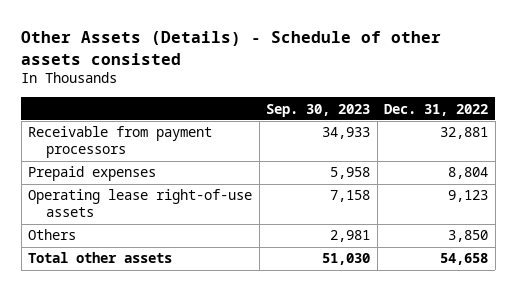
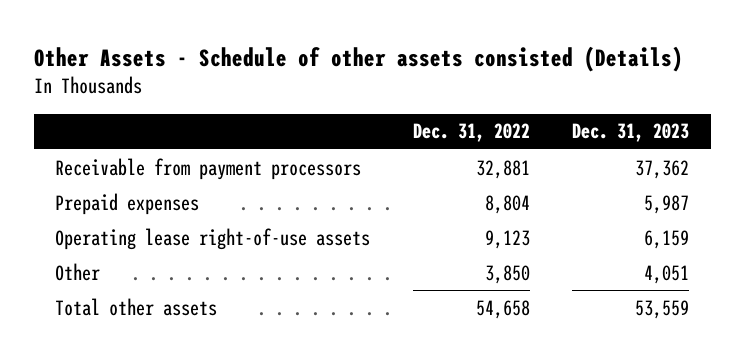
[21,30,442,65] Other Assets (Details) - Schedule of other assets consisted -> [34,45,684,72] Other Assets - Schedule of other assets consisted (Details)
[266,103,371,117] Sep. 30, 2023 -> none
none -> [572,123,690,143] Dec. 31, 2023
[28,229,77,241] Others -> [55,262,101,281] Other

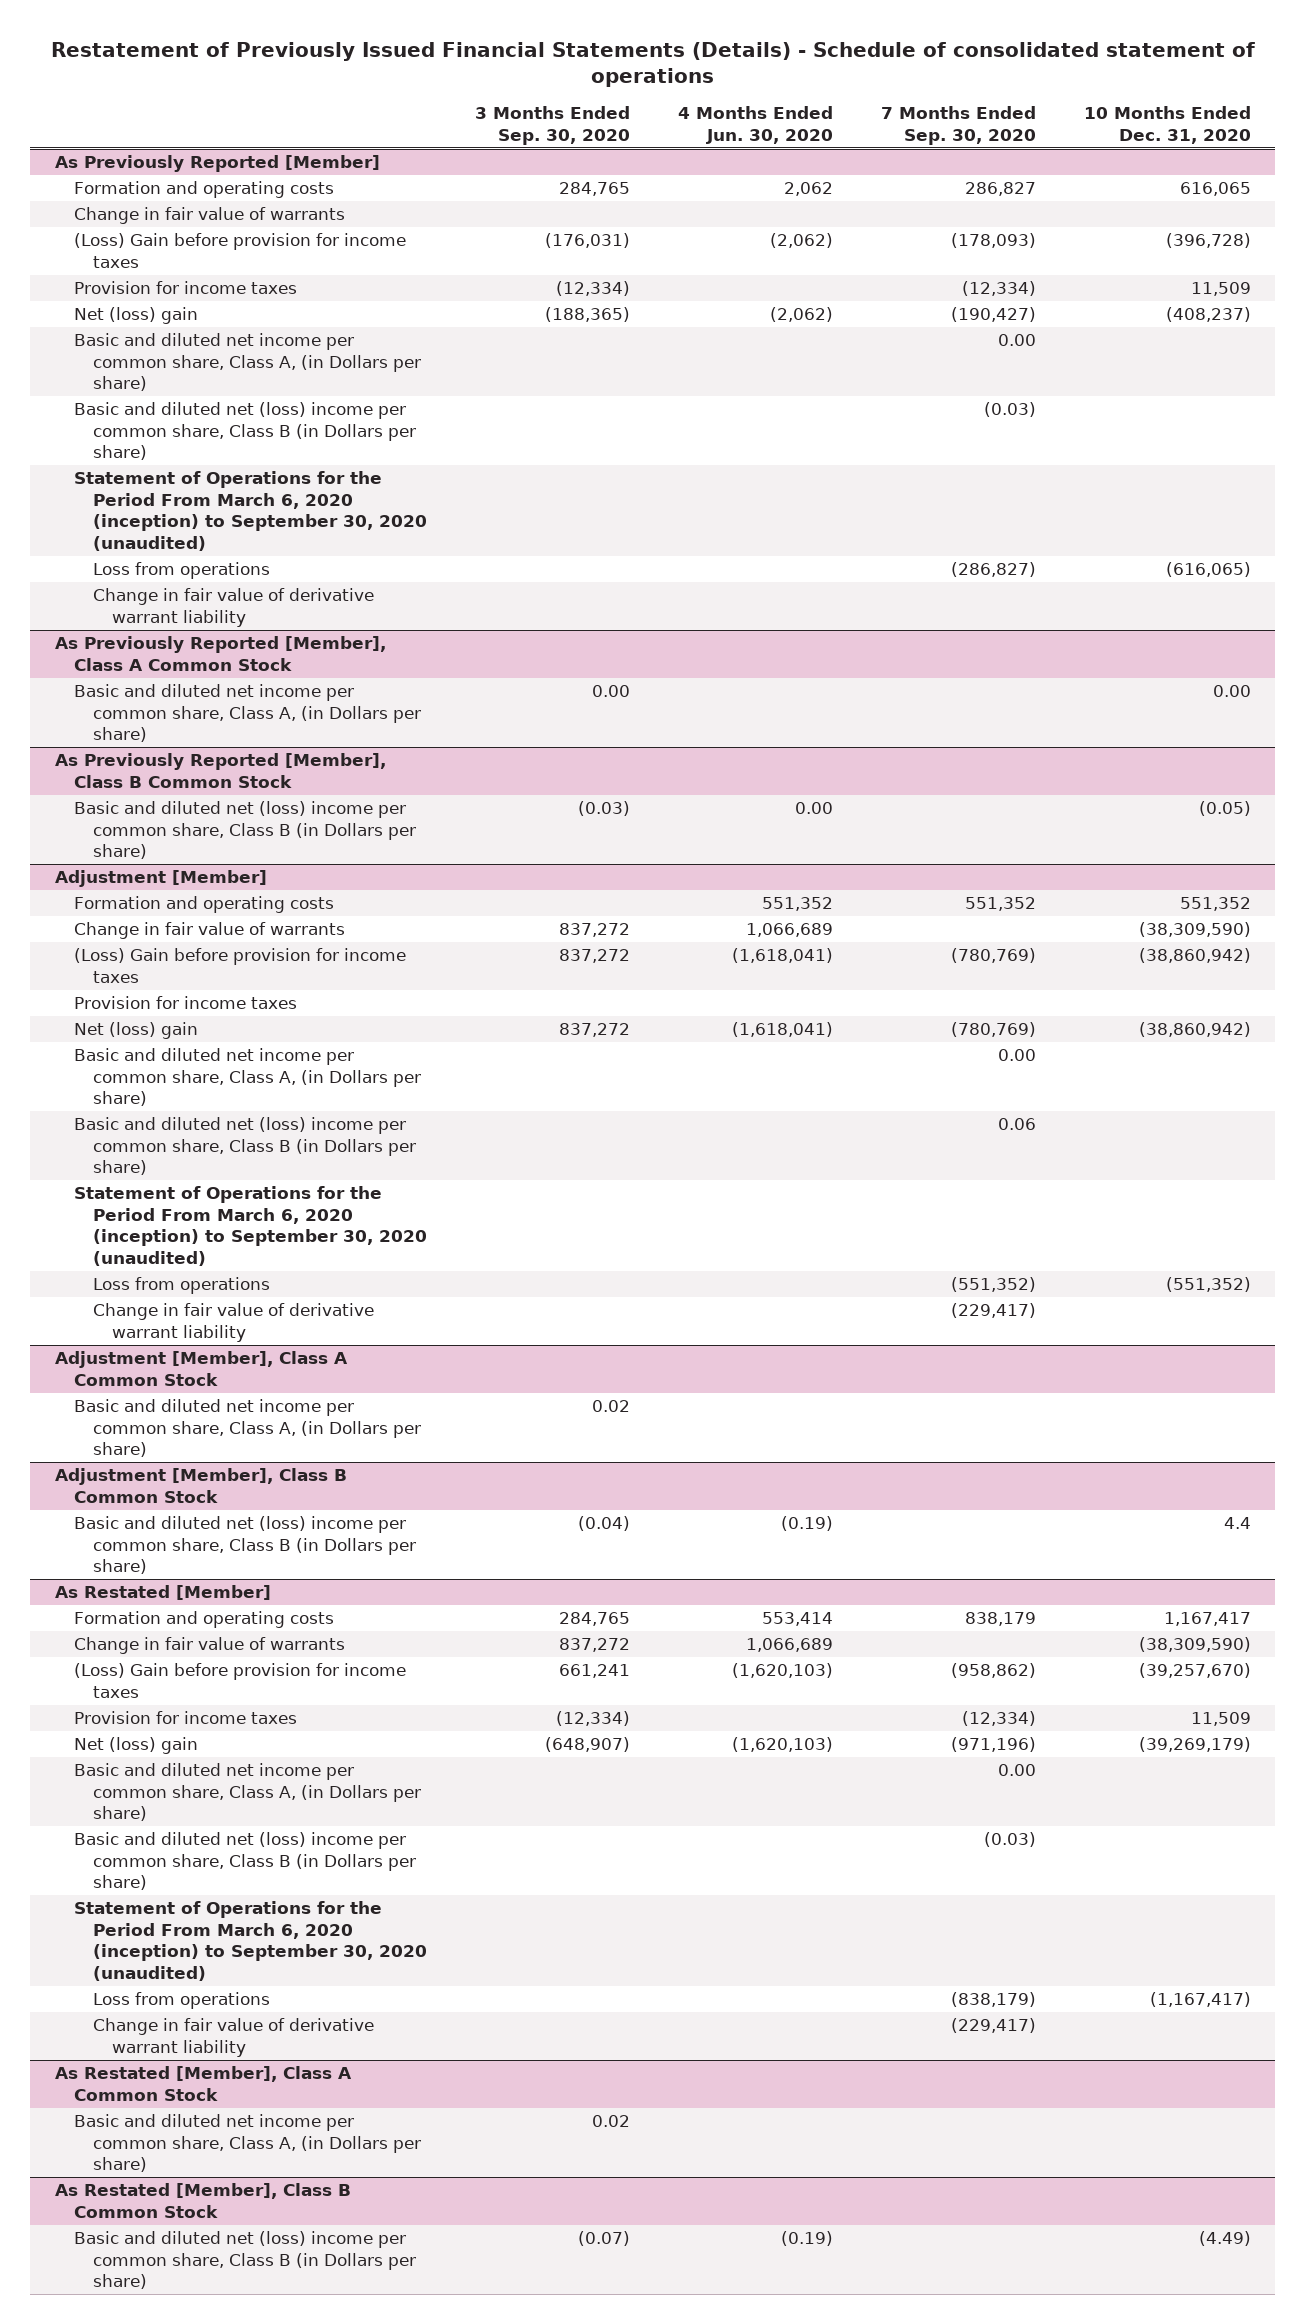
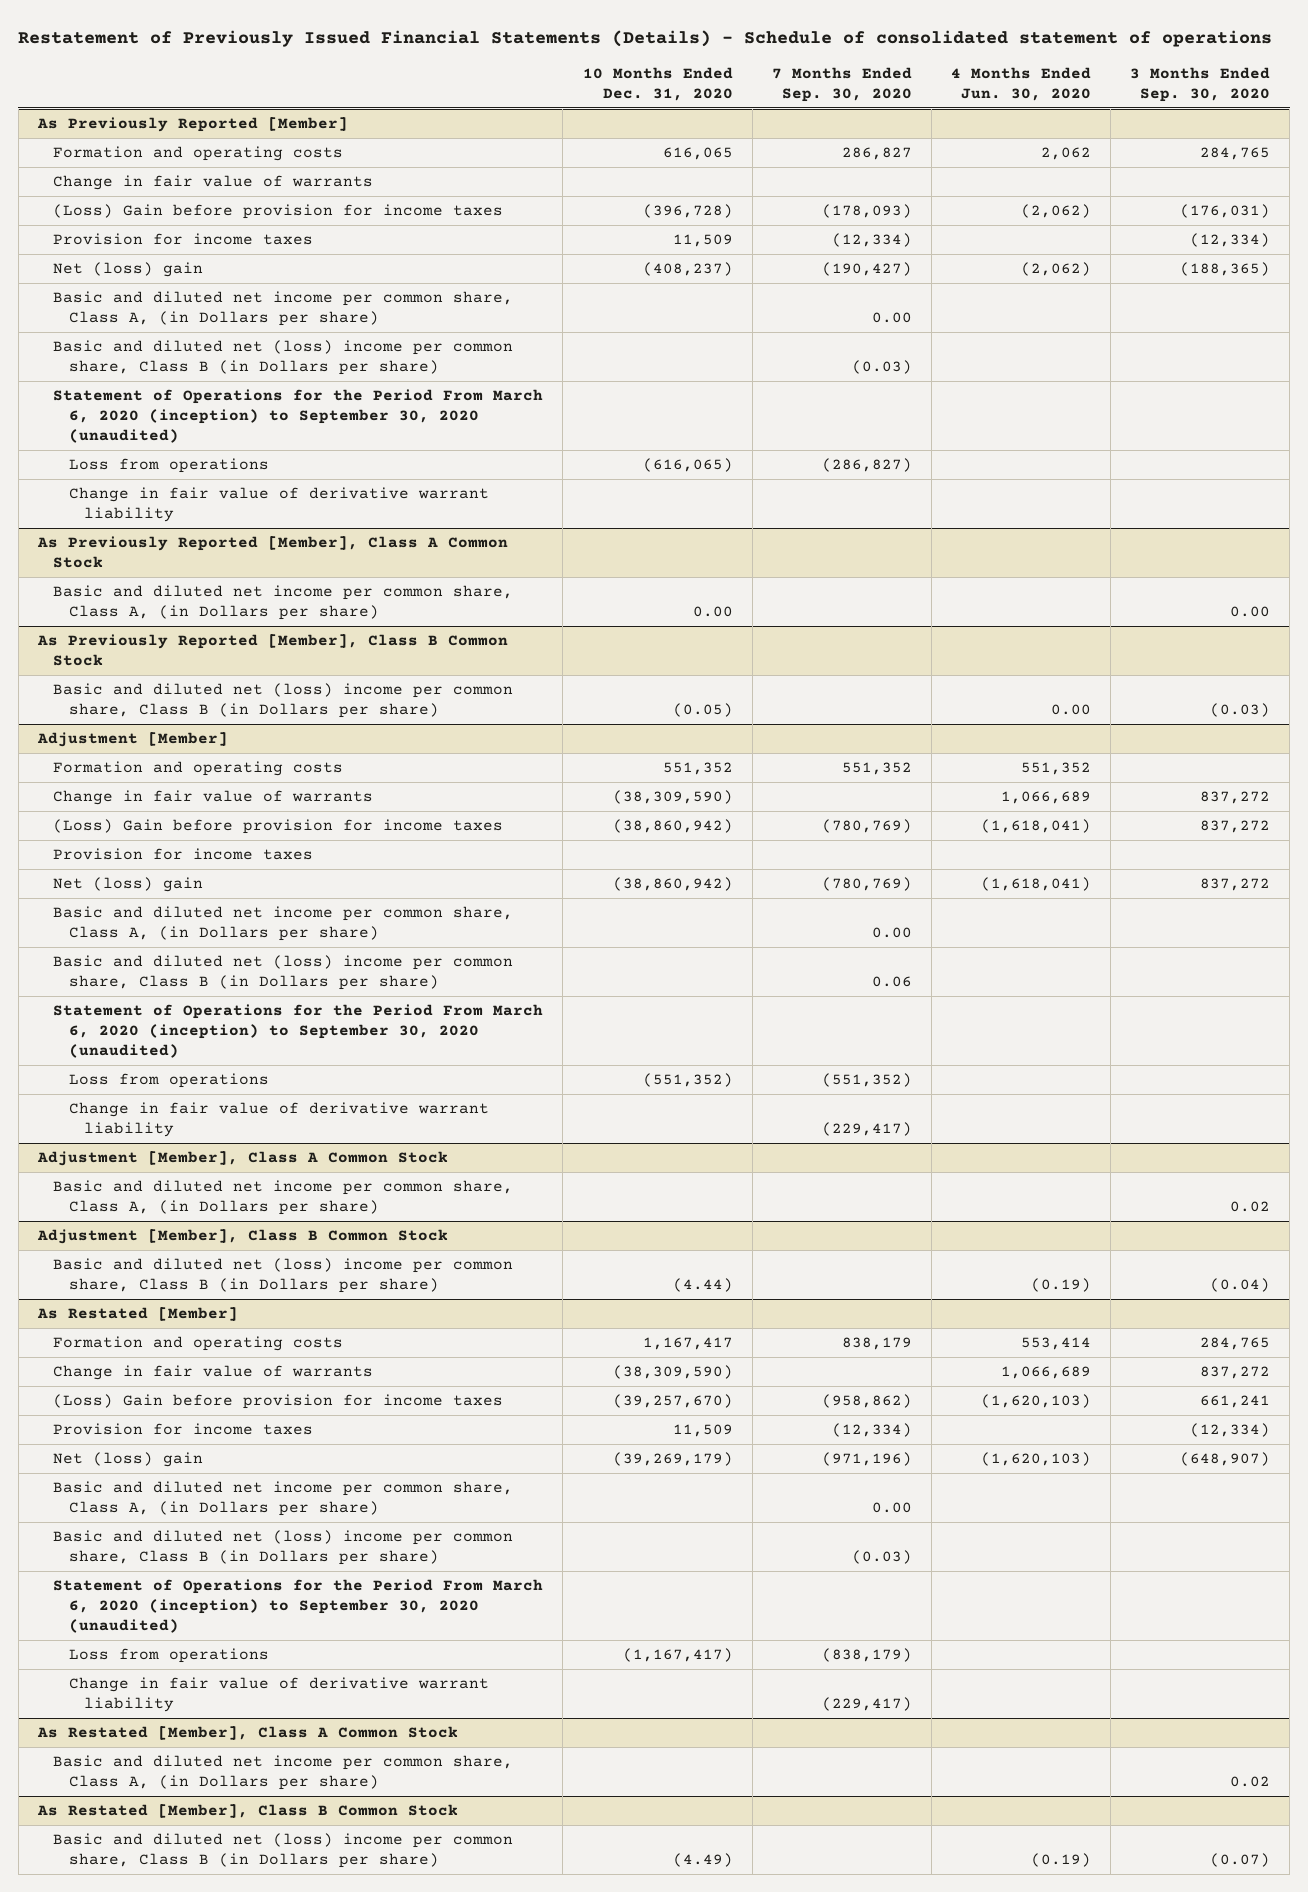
[1224,1517,1252,1530] 4.4 -> [672,1278,733,1293] (4.44)

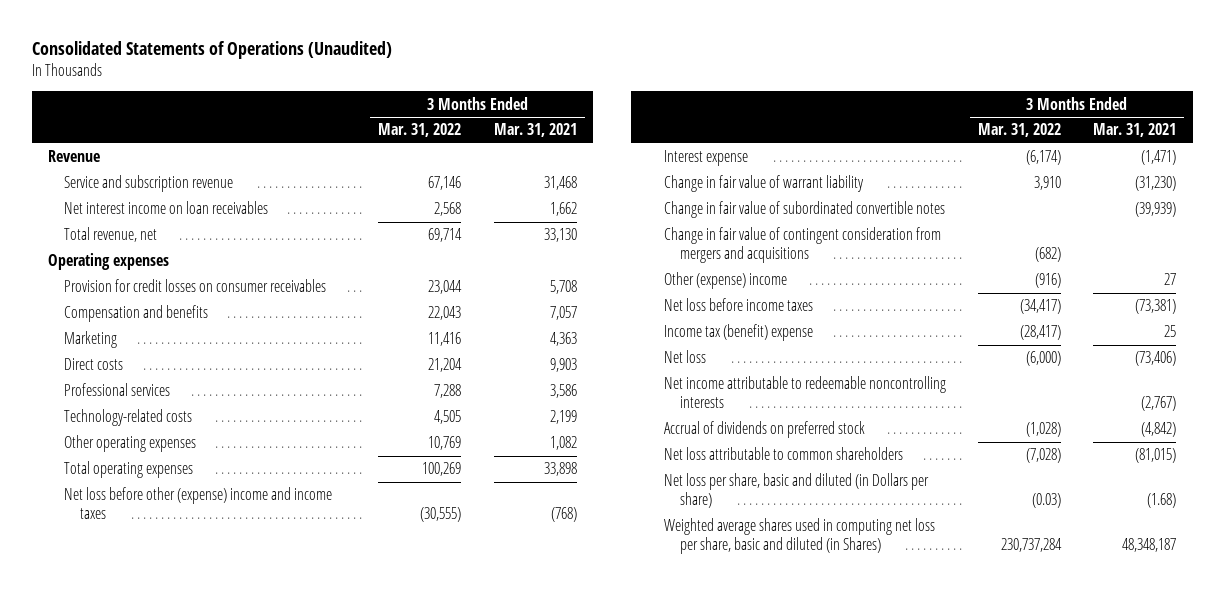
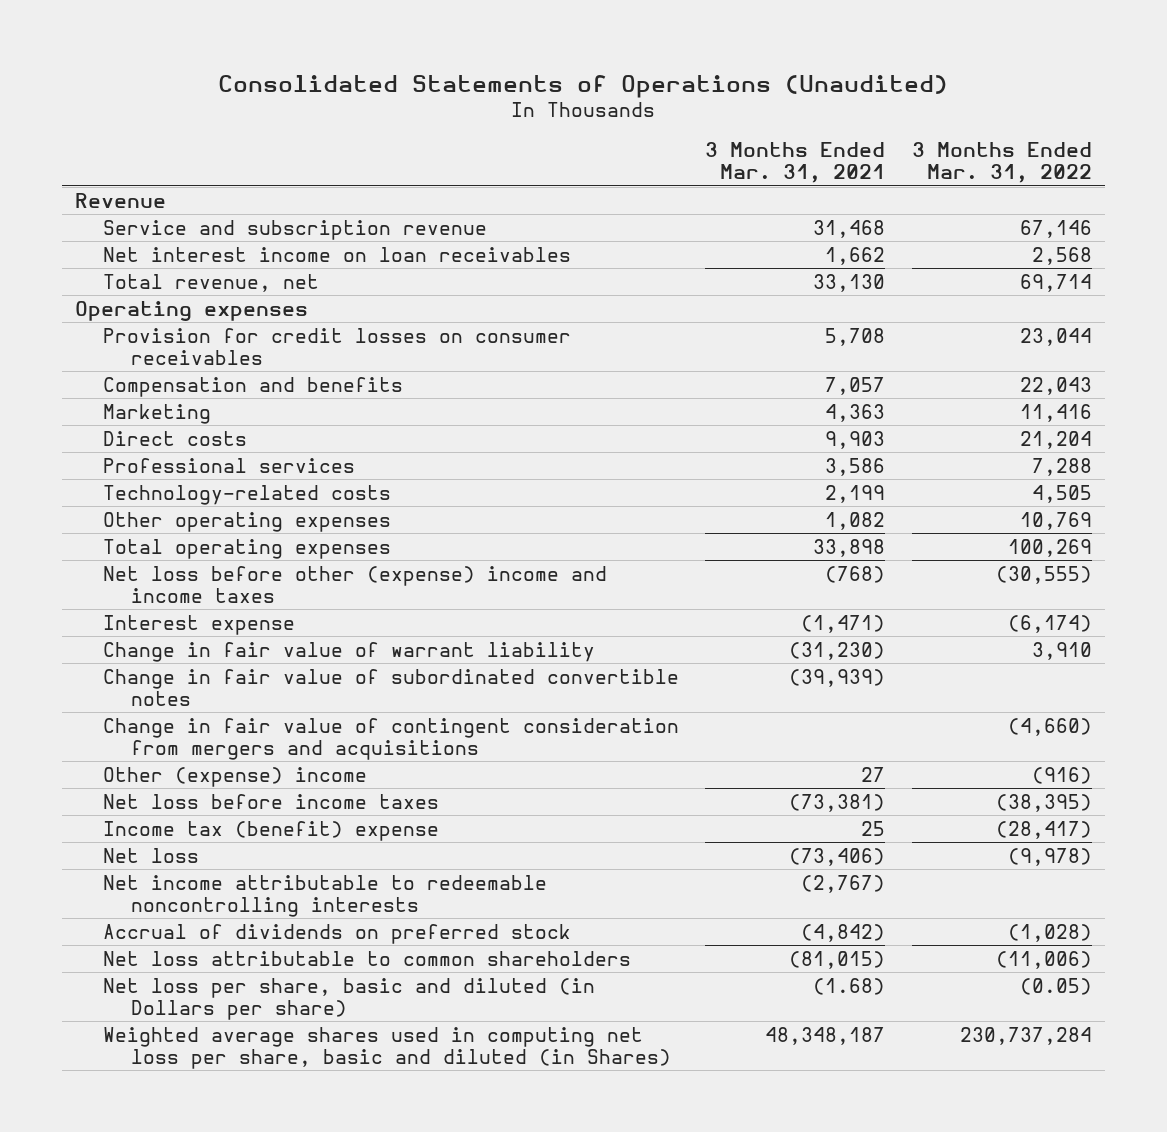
[1034,247,1061,263] (682) -> [1007,717,1092,736] (4,660)
[1019,299,1061,315] (34,417) -> [995,793,1092,812] (38,395)
[1025,351,1061,367] (6,000) -> [1007,847,1092,866] (9,978)
[1025,448,1061,464] (7,028) -> [995,950,1092,969] (11,006)
[1031,493,1061,509] (0.03) -> [1019,977,1092,995] (0.05)

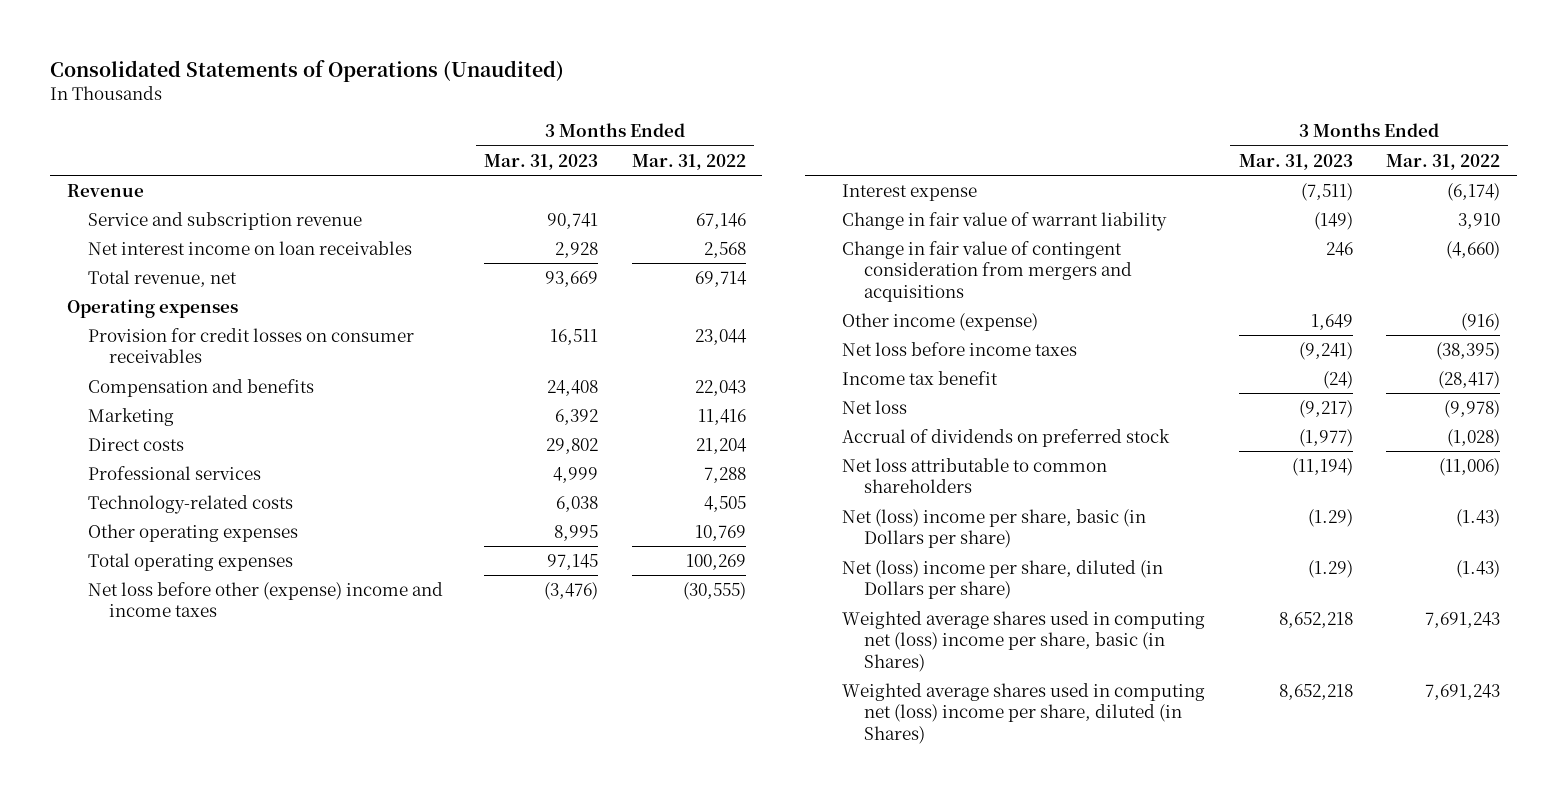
[705,142,886,184] 3 Months Ended Mar. 31, 2021 -> none
none -> [484,153,599,170] Mar. 31, 2023
[103,668,680,706] Change in fair value of subordinated convertible notes -> none
[103,766,368,787] Other (expense) income -> [842,312,1039,331] Other income (expense)
[103,820,440,841] Income tax (benefit) expense -> [842,370,999,385] Income tax benefit
[103,874,548,917] Net income attributable to redeemable noncontrolling interests -> none
[103,977,596,1020] Net loss per share, basic and diluted (in Dollars per share) -> [842,508,1147,549] Net (loss) income per share, basic (in Dollars per share)
[1019,977,1092,995] (0.05) -> [1455,508,1500,527] (1.43)
none -> [842,559,1164,600] Net (loss) income per share, diluted (in Dollars per share)
[103,1026,671,1069] Weighted average shares used in computing net loss per share, basic and diluted (in Shares) -> [842,610,1206,673] Weighted average shares used in computing net (loss) income per share, basic (in Shares)
[959,1026,1092,1045] 230,737,284 -> [1424,611,1500,628] 7,691,243
none -> [842,682,1206,745] Weighted average shares used in computing net (loss) income per share, diluted (in Shares)

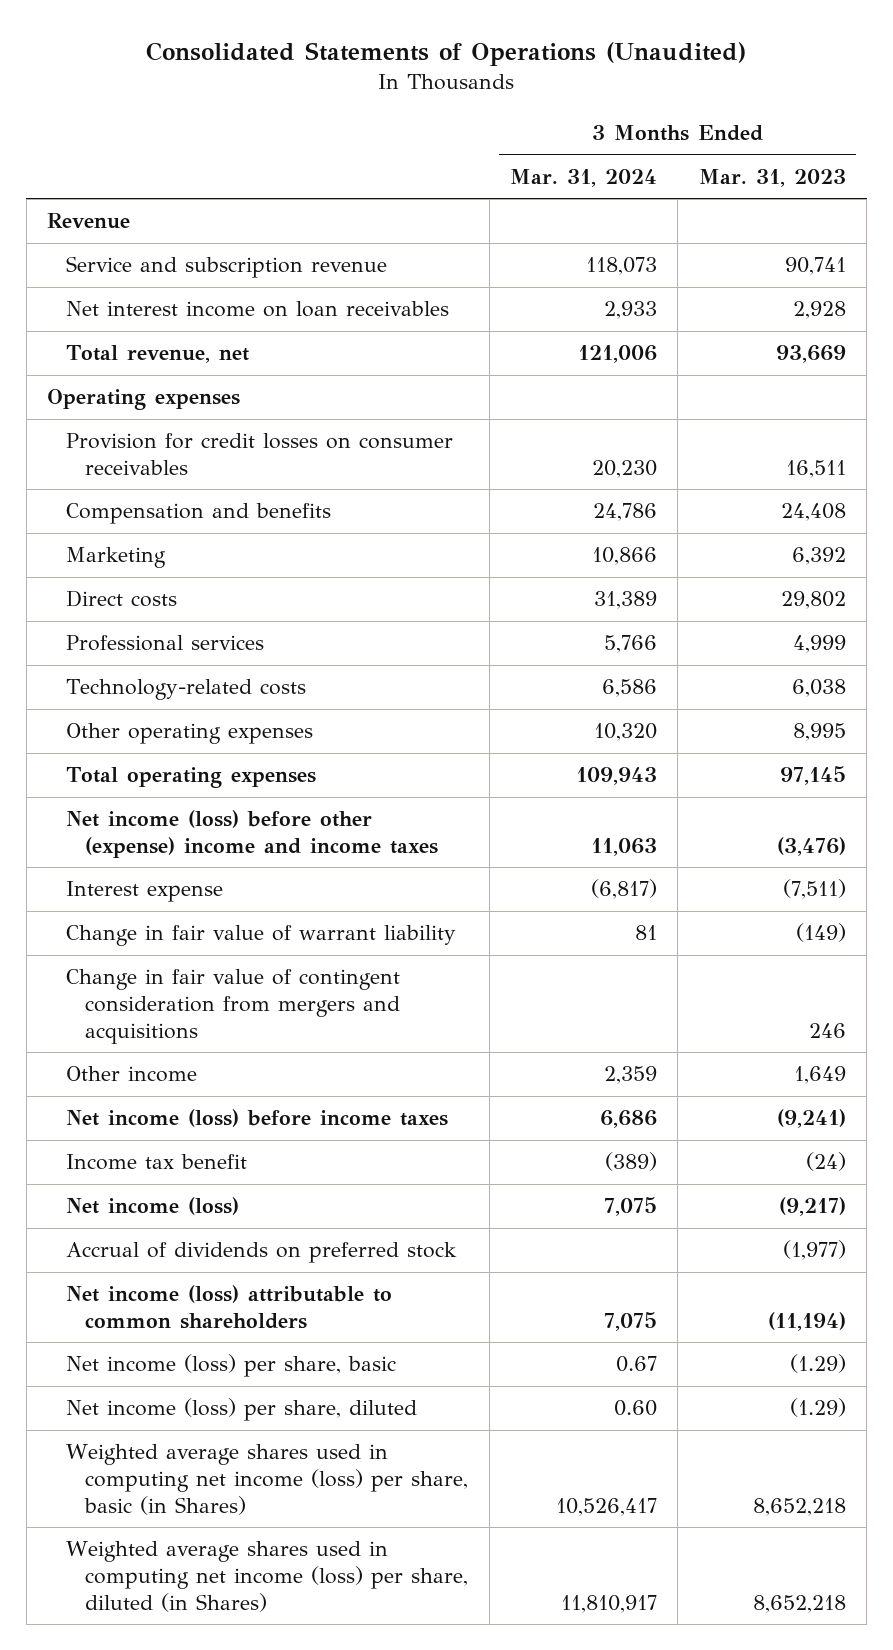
[631,153,746,170] Mar. 31, 2022 -> none
none -> [509,169,657,188] Mar. 31, 2024
[88,581,444,618] Net loss before other (expense) income and income taxes -> [66,810,439,859] Net income (loss) before other (expense) income and income taxes
[842,312,1039,331] Other income (expense) -> [66,1066,198,1083] Other income
[842,341,1078,356] Net loss before income taxes -> [66,1109,449,1128] Net income (loss) before income taxes
[842,399,908,414] Net loss -> [66,1197,240,1216] Net income (loss)
[842,457,1108,494] Net loss attributable to common shareholders -> [66,1285,393,1330] Net income (loss) attributable to common shareholders
[842,508,1147,549] Net (loss) income per share, basic (in Dollars per share) -> [66,1354,397,1378] Net income (loss) per share, basic
[842,559,1164,600] Net (loss) income per share, diluted (in Dollars per share) -> [66,1398,418,1422] Net income (loss) per share, diluted
[842,610,1206,673] Weighted average shares used in computing net (loss) income per share, basic (in Shares) -> [66,1444,469,1515] Weighted average shares used in computing net income (loss) per share, basic (in Shares)
[842,682,1206,745] Weighted average shares used in computing net (loss) income per share, diluted (in Shares) -> [66,1541,469,1612] Weighted average shares used in computing net income (loss) per share, diluted (in Shares)

